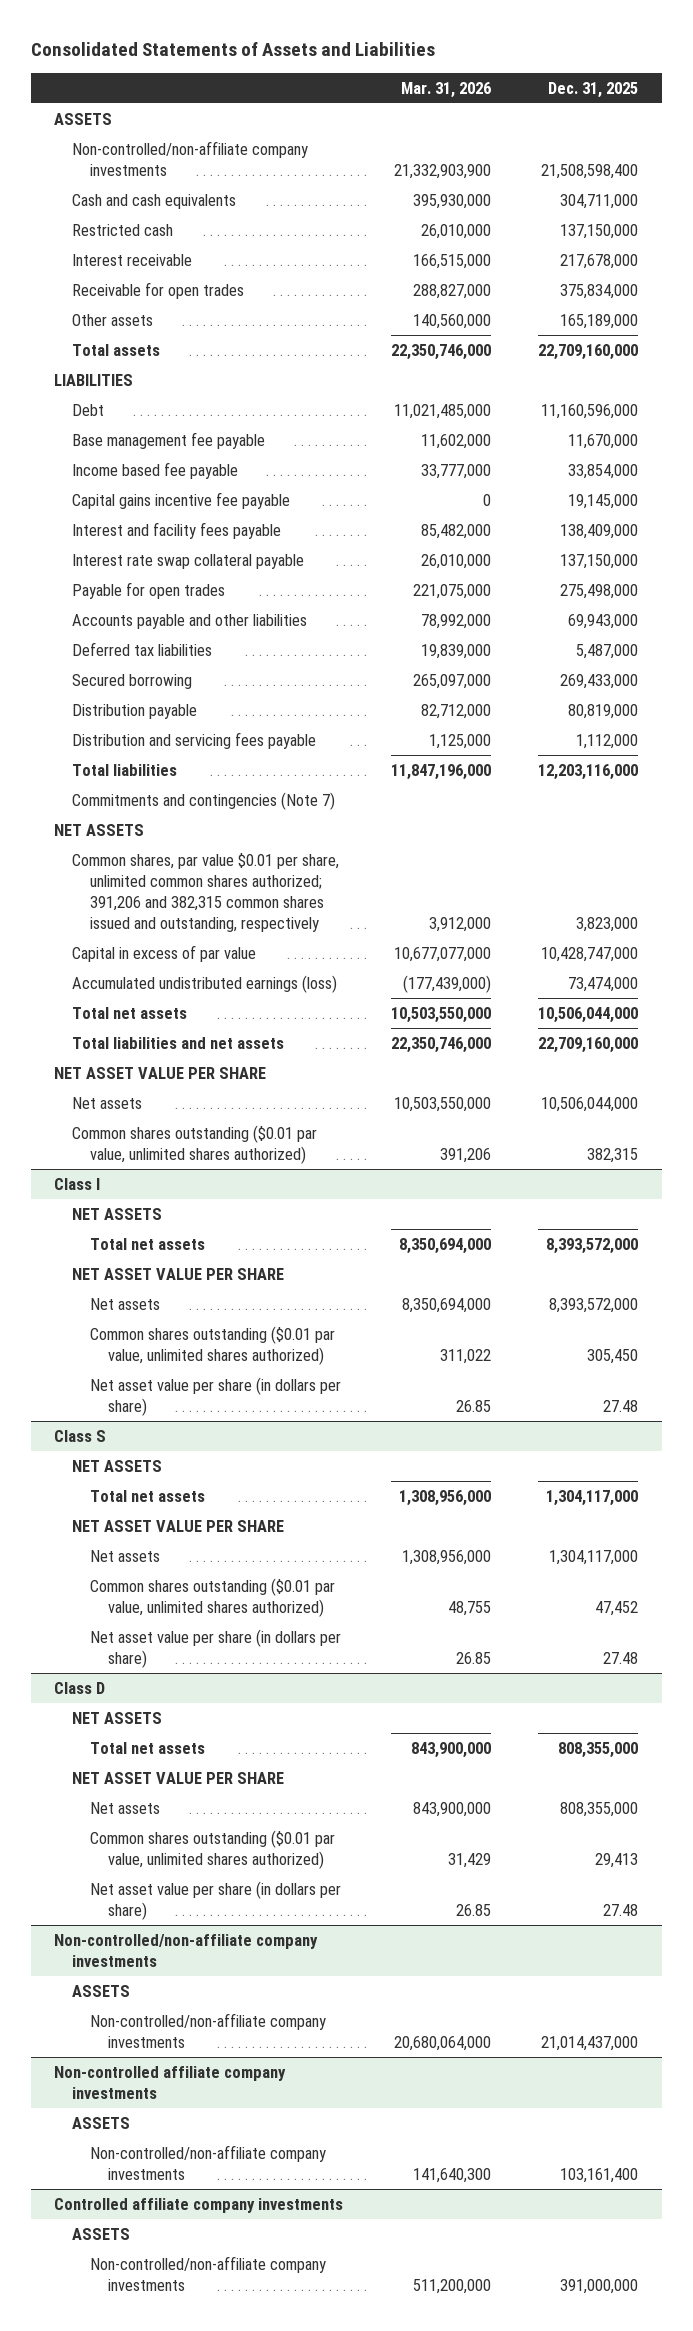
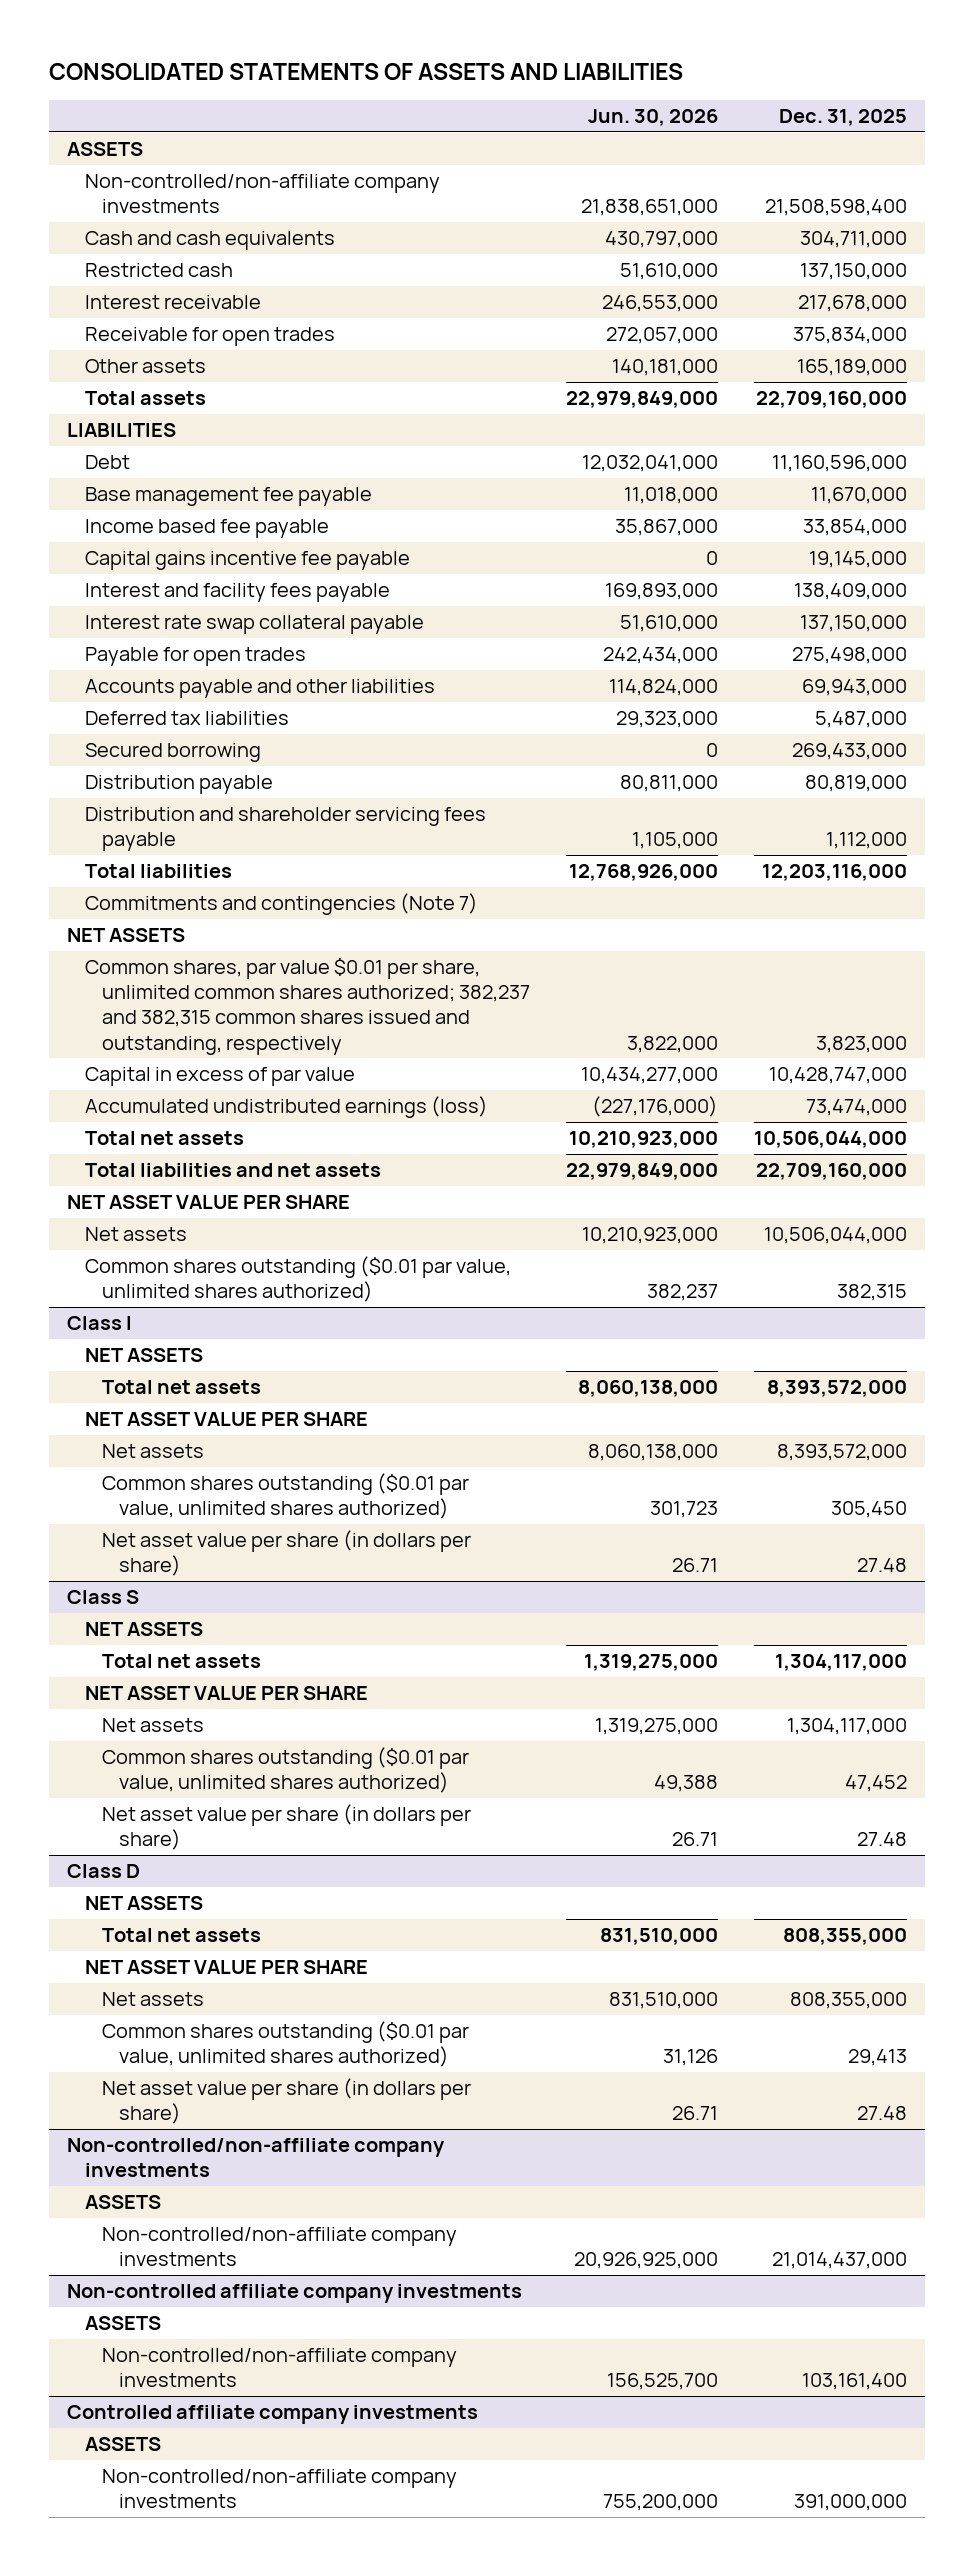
[30,42,435,57] Consolidated Statements of Assets and Liabilities -> [49,63,684,81] CONSOLIDATED STATEMENTS OF ASSETS AND LIABILITIES
[400,81,491,98] Mar. 31, 2026 -> none
none -> [587,109,718,127] Jun. 30, 2026
[72,731,317,749] Distribution and servicing fees payable -> [84,807,486,852] Distribution and shareholder servicing fees payable
[72,852,340,932] Common shares, par value $0.01 per share, unlimited common shares authorized; 391,206 and 382,315 common shares issued and outstanding, respectively -> [84,958,530,1055] Common shares, par value $0.01 per share, unlimited common shares authorized; 382,237 and 382,315 common shares issued and outstanding, respectively

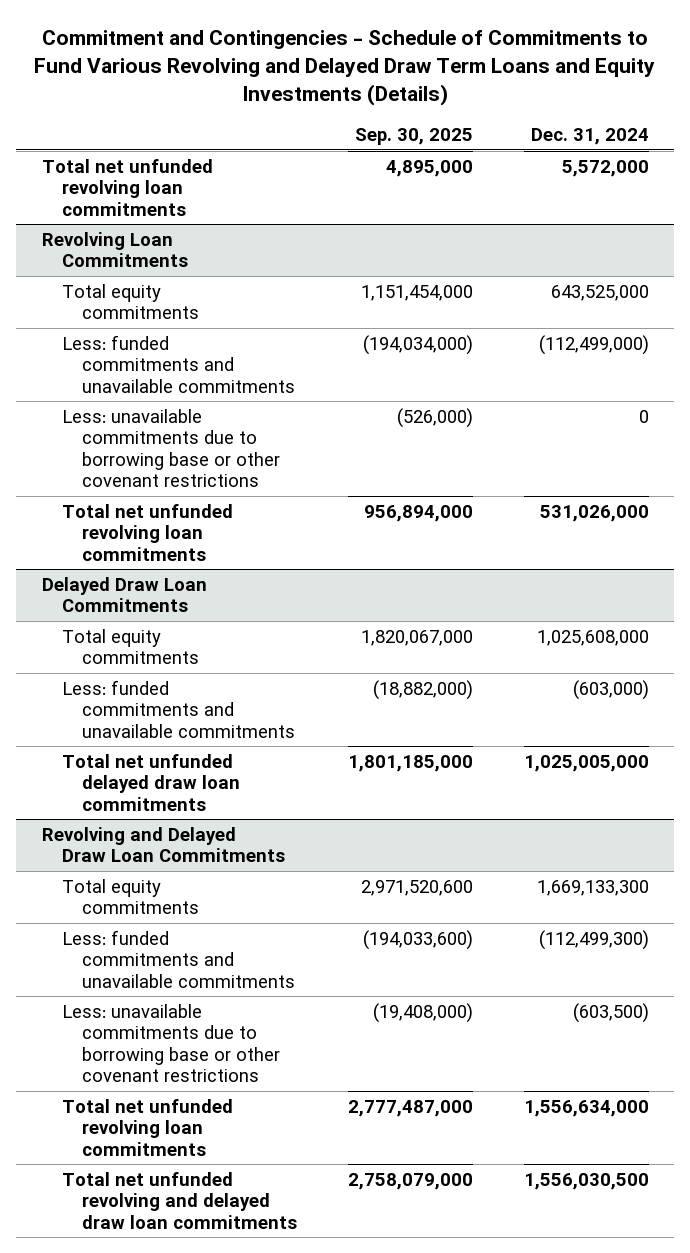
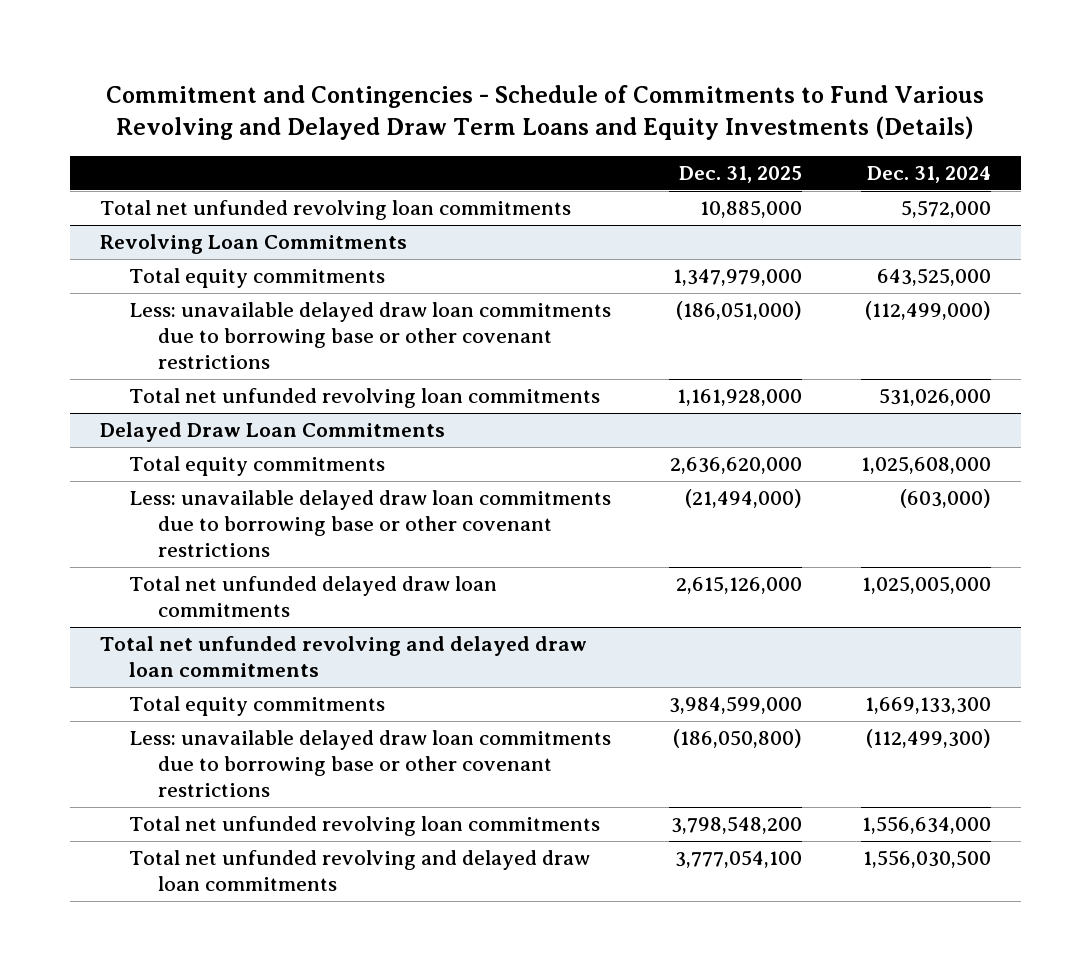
[354,128,473,146] Sep. 30, 2025 -> none
none -> [679,166,803,184] Dec. 31, 2025
[61,408,281,488] Less: unavailable commitments due to borrowing base or other covenant restrictions -> none
[61,334,296,393] Less: funded commitments and unavailable commitments -> [128,302,611,370] Less: unavailable delayed draw loan commitments due to borrowing base or other covenant restrictions
[61,679,296,738] Less: funded commitments and unavailable commitments -> [128,490,611,558] Less: unavailable delayed draw loan commitments due to borrowing base or other covenant restrictions
[41,826,285,863] Revolving and Delayed Draw Loan Commitments -> [99,636,587,678] Total net unfunded revolving and delayed draw loan commitments
[61,1003,281,1083] Less: unavailable commitments due to borrowing base or other covenant restrictions -> none
[61,929,296,988] Less: funded commitments and unavailable commitments -> [128,730,611,798] Less: unavailable delayed draw loan commitments due to borrowing base or other covenant restrictions

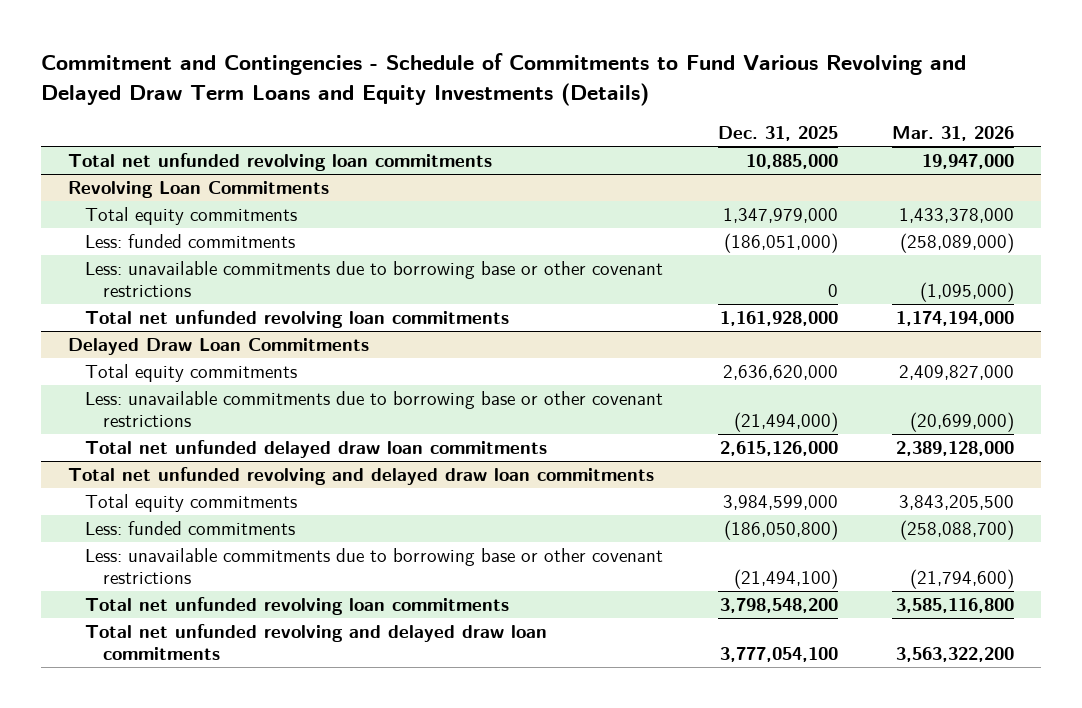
[867,166,992,184] Dec. 31, 2024 -> none
none -> [892,126,1015,142] Mar. 31, 2026
[128,302,611,370] Less: unavailable delayed draw loan commitments due to borrowing base or other covenant restrictions -> [85,234,296,249] Less: funded commitments
none -> [85,261,664,298] Less: unavailable commitments due to borrowing base or other covenant restrictions
[128,490,611,558] Less: unavailable delayed draw loan commitments due to borrowing base or other covenant restrictions -> [85,391,664,428] Less: unavailable commitments due to borrowing base or other covenant restrictions
[128,730,611,798] Less: unavailable delayed draw loan commitments due to borrowing base or other covenant restrictions -> [85,521,296,536] Less: funded commitments
none -> [85,548,664,585] Less: unavailable commitments due to borrowing base or other covenant restrictions

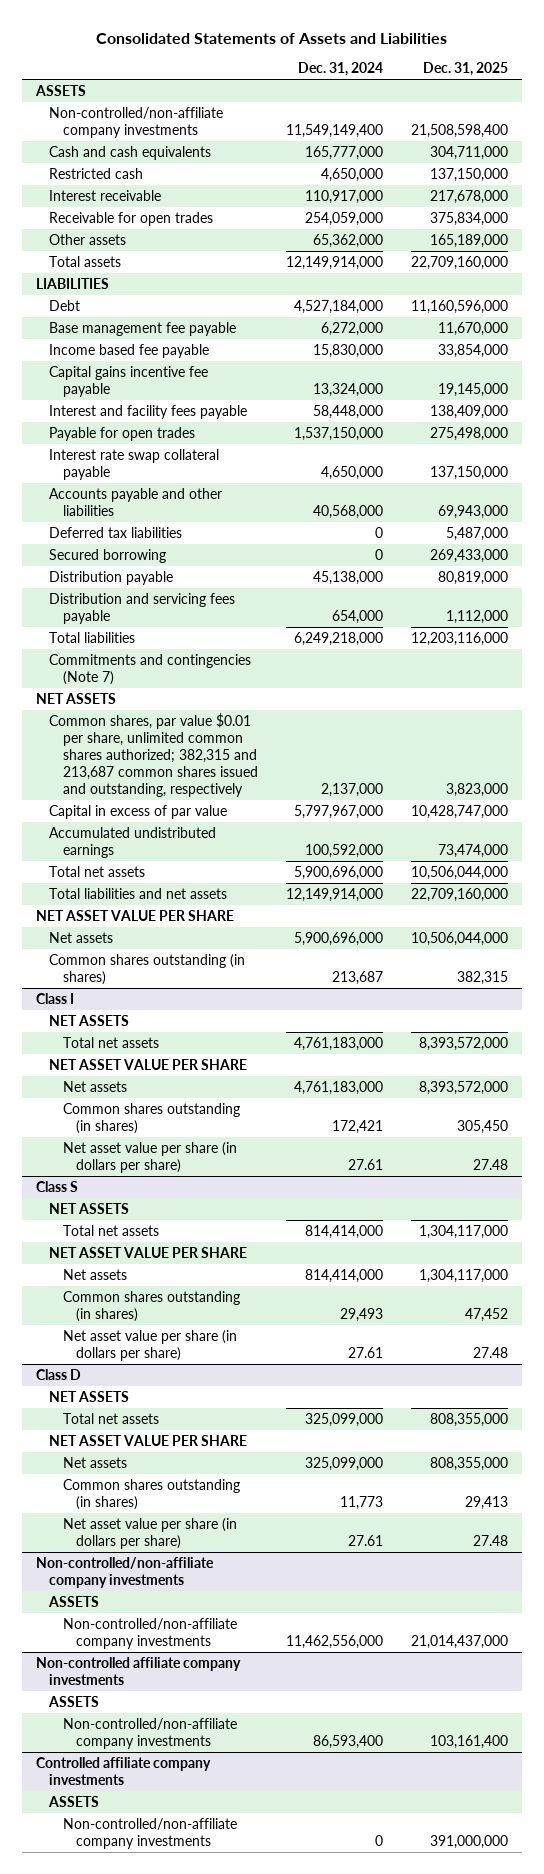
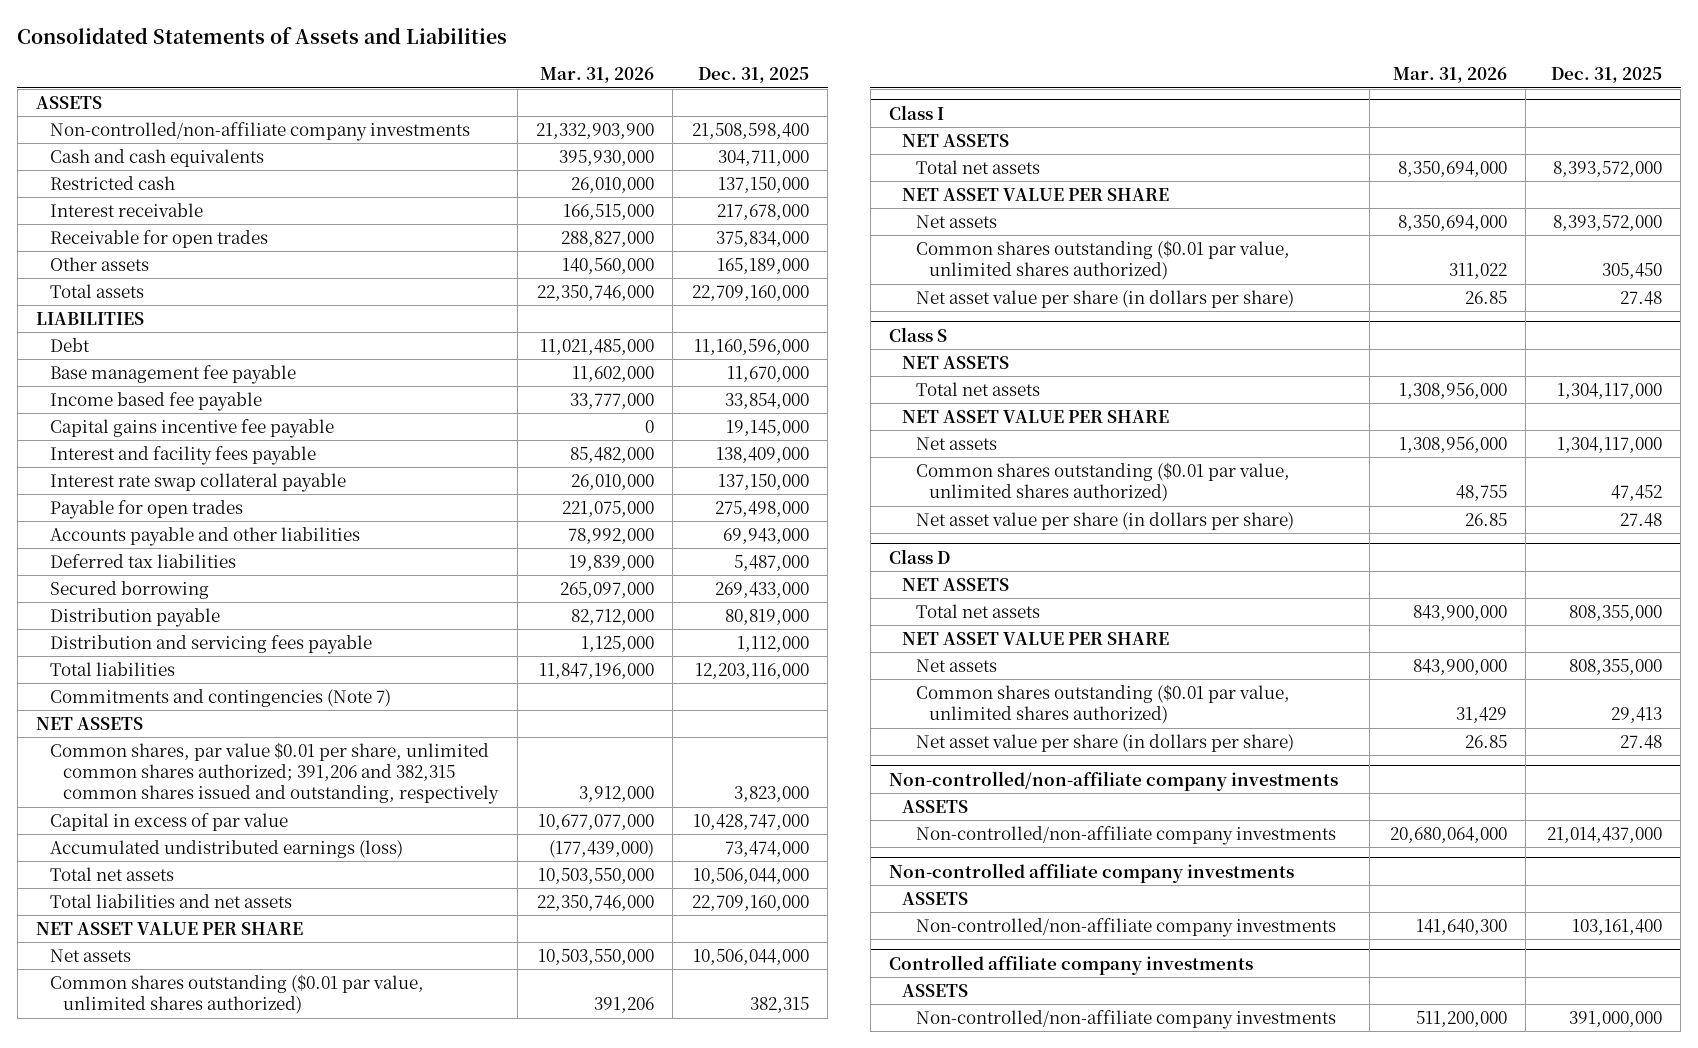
[297,62,383,77] Dec. 31, 2024 -> none
none -> [539,67,654,84] Mar. 31, 2026
[49,426,196,441] Payable for open trades -> [49,499,243,519] Payable for open trades
[49,712,258,798] Common shares, par value $0.01 per share, unlimited common shares authorized; 382,315 and 213,687 common shares issued and outstanding, respectively -> [49,741,500,805] Common shares, par value $0.01 per share, unlimited common shares authorized; 391,206 and 382,315 common shares issued and outstanding, respectively
[49,826,217,858] Accumulated undistributed earnings -> [49,839,403,858] Accumulated undistributed earnings (loss)
[49,953,246,985] Common shares outstanding (in shares) -> [49,973,424,1015] Common shares outstanding ($0.01 par value, unlimited shares authorized)
[62,1102,240,1134] Common shares outstanding (in shares) -> [915,239,1290,281] Common shares outstanding ($0.01 par value, unlimited shares authorized)
[62,1290,240,1322] Common shares outstanding (in shares) -> [915,461,1290,503] Common shares outstanding ($0.01 par value, unlimited shares authorized)
[62,1478,240,1510] Common shares outstanding (in shares) -> [915,683,1290,725] Common shares outstanding ($0.01 par value, unlimited shares authorized)

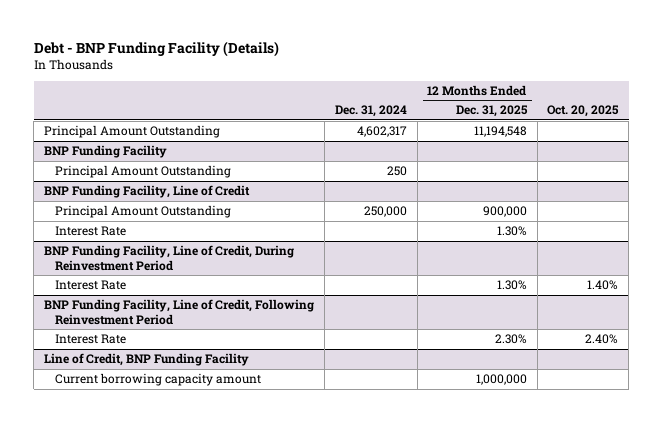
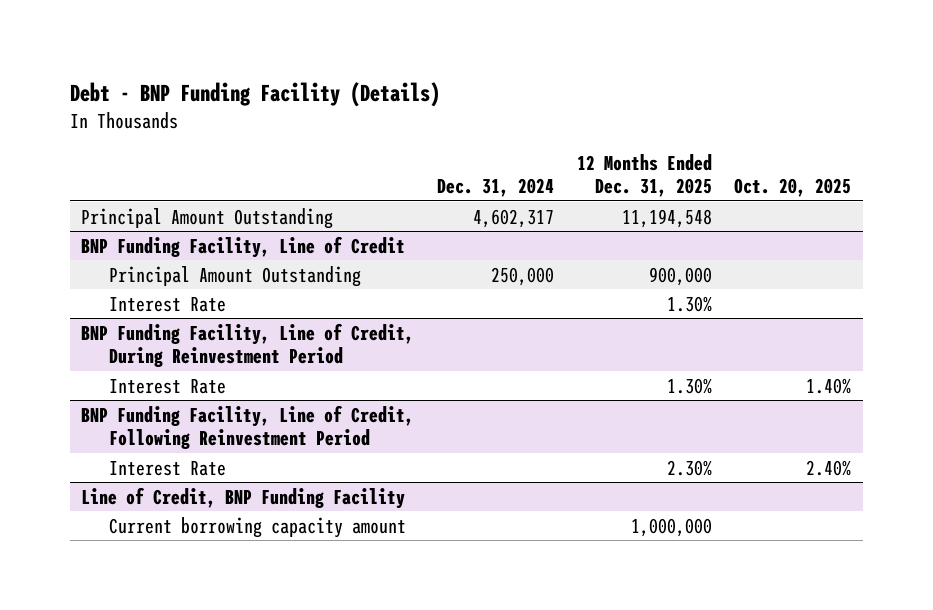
[44,145,168,159] BNP Funding Facility -> none
[54,165,231,179] Principal Amount Outstanding -> none

